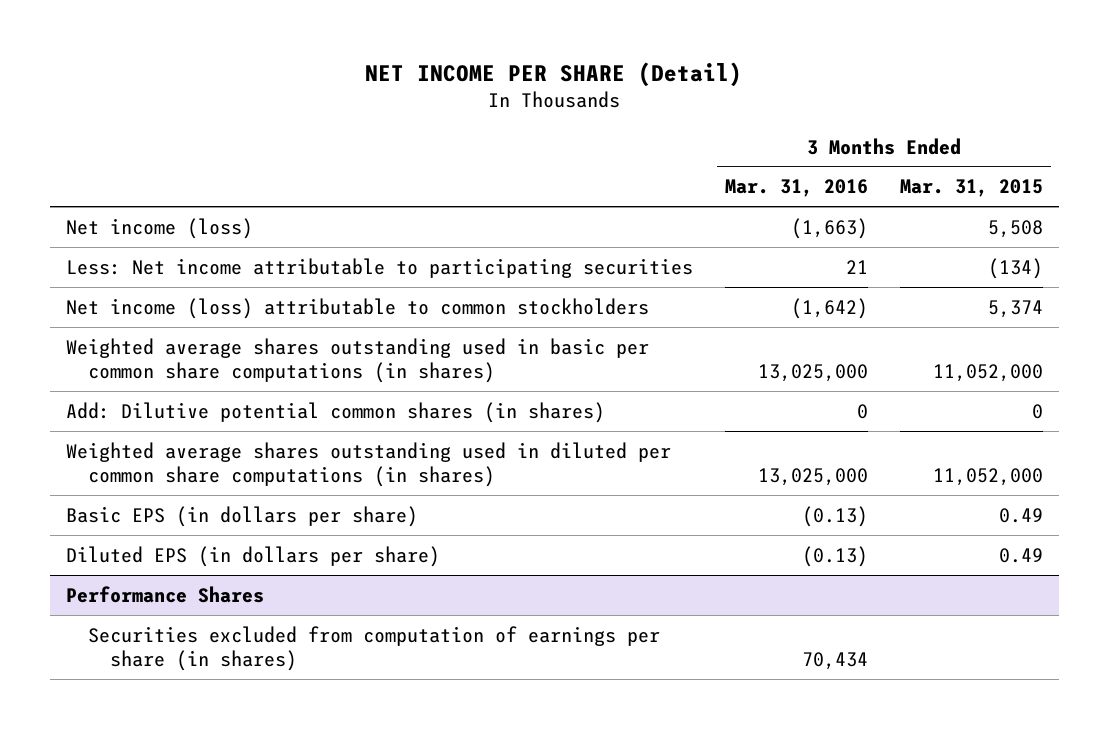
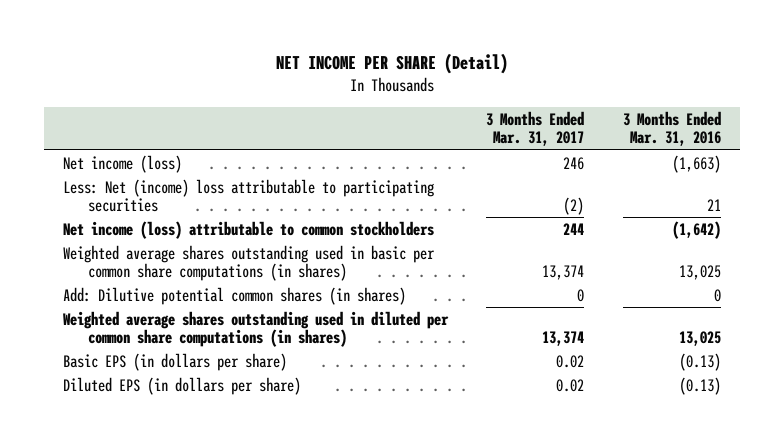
[899,179,1043,198] Mar. 31, 2015 -> none
none -> [486,110,585,147] 3 Months Ended Mar. 31, 2017
[66,257,694,278] Less: Net income attributable to participating securities -> [62,178,434,213] Less: Net (income) loss attributable to participating securities
[757,363,868,382] 13,025,000 -> [678,265,721,281] 13,025
[757,467,868,486] 13,025,000 -> [678,331,721,347] 13,025
[66,585,265,603] Performance Shares -> none
[88,625,661,671] Securities excluded from computation of earnings per share (in shares) -> none

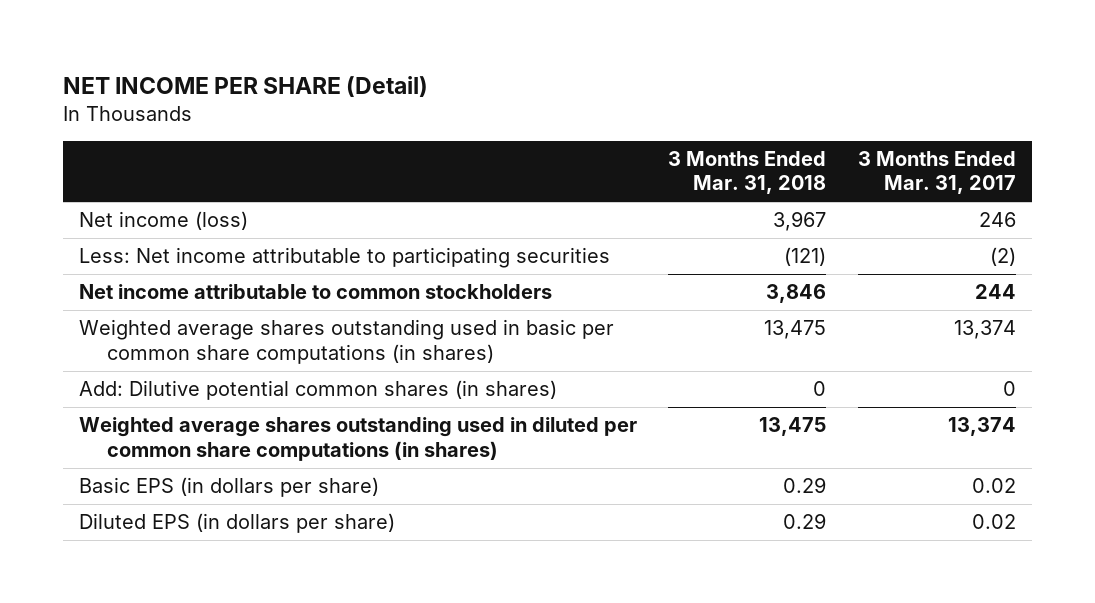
[622,110,721,147] 3 Months Ended Mar. 31, 2016 -> none
none -> [668,150,827,195] 3 Months Ended Mar. 31, 2018
[62,178,434,213] Less: Net (income) loss attributable to participating securities -> [78,247,610,269] Less: Net income attributable to participating securities
[62,220,434,239] Net income (loss) attributable to common stockholders -> [78,284,552,300] Net income attributable to common stockholders

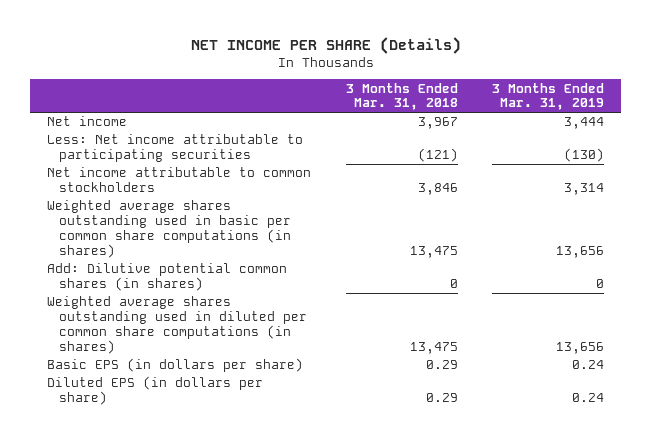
[63,75,429,97] NET INCOME PER SHARE (Detail) -> [190,36,461,54] NET INCOME PER SHARE (Details)
[857,150,1016,195] 3 Months Ended Mar. 31, 2017 -> none
none -> [491,82,604,111] 3 Months Ended Mar. 31, 2019
[78,211,248,231] Net income (loss) -> [47,116,128,127] Net income

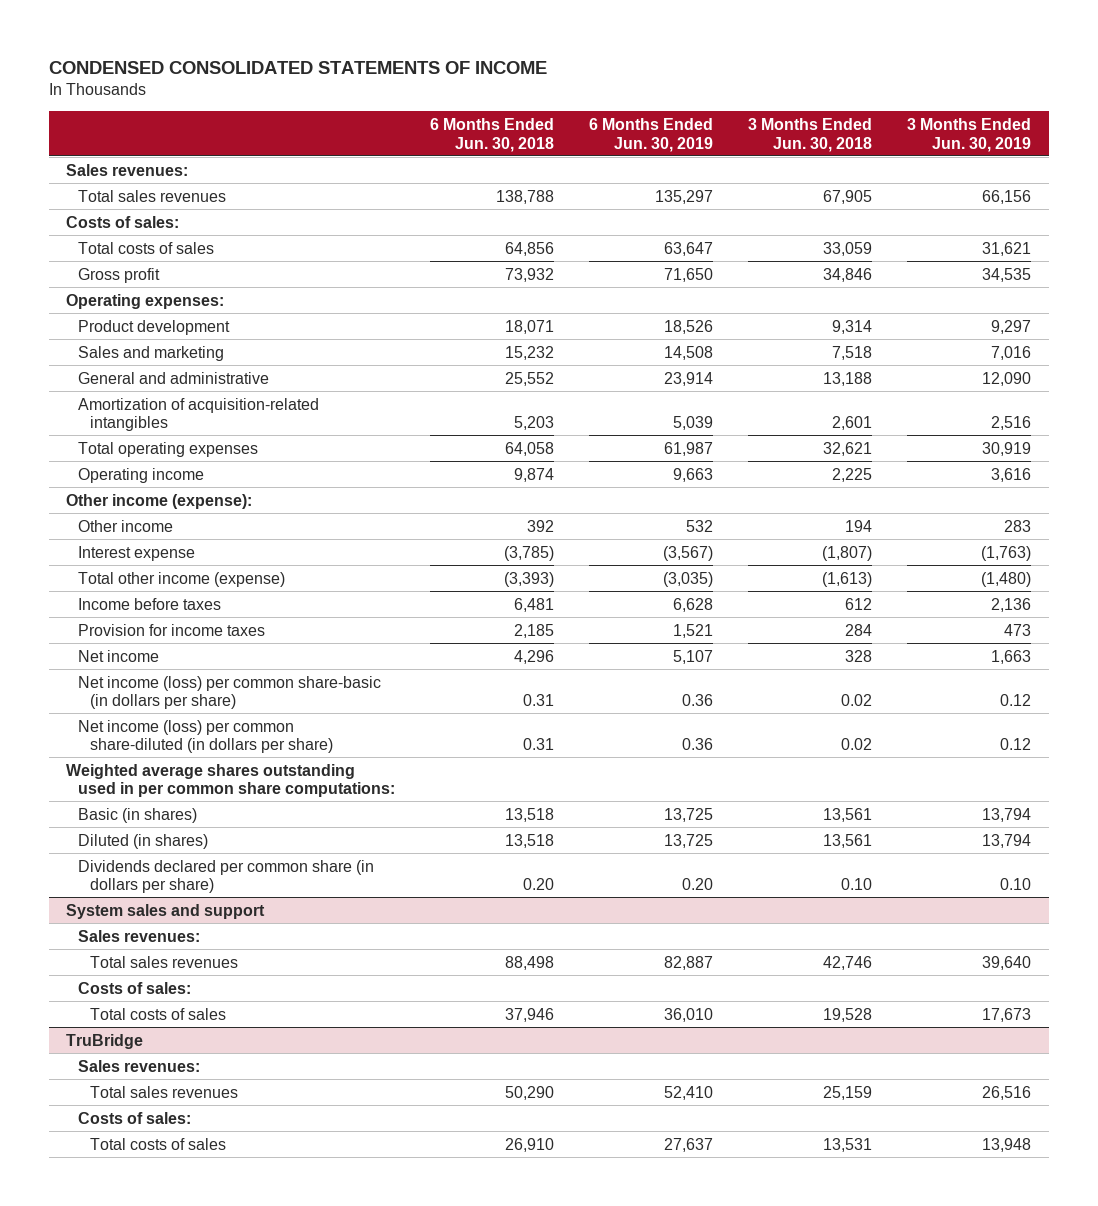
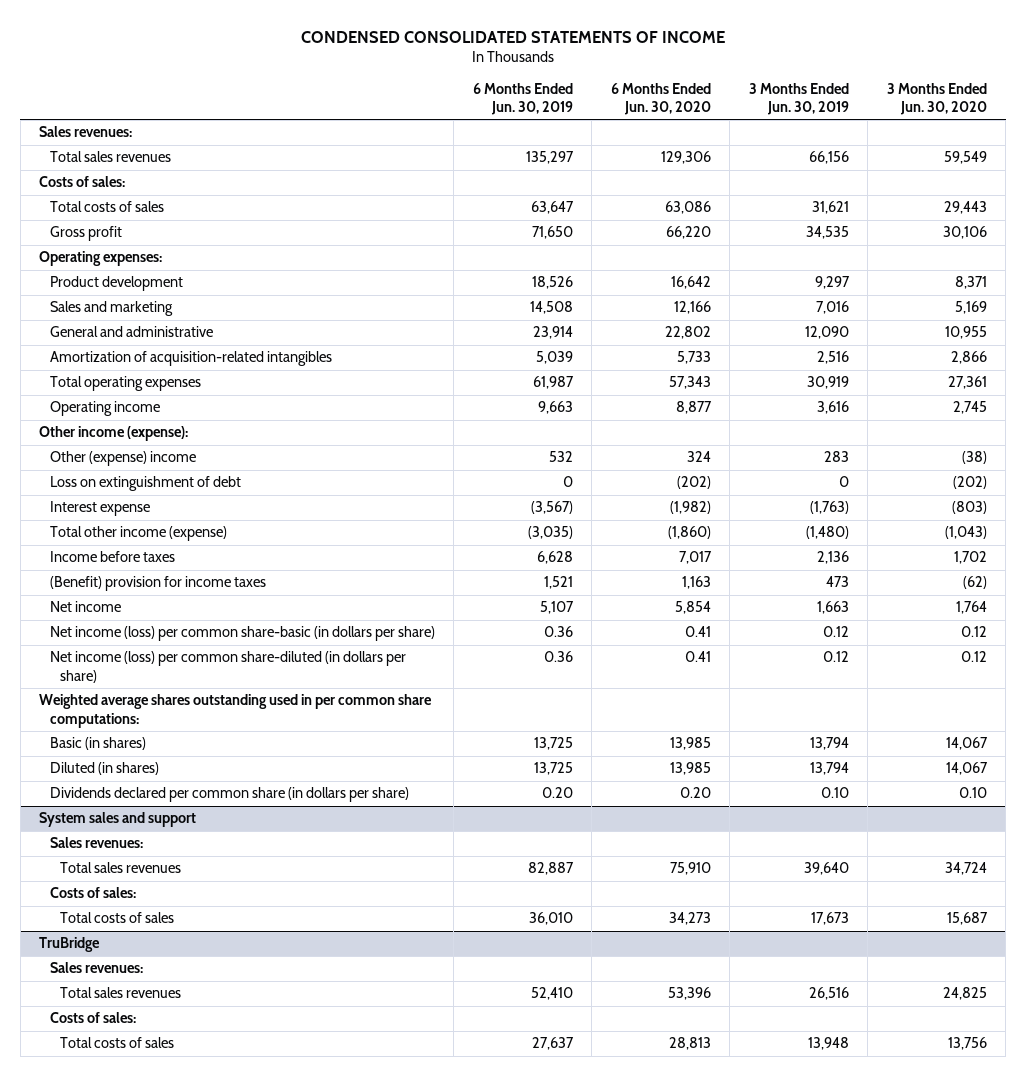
[430,117,555,152] 6 Months Ended Jun. 30, 2018 -> none
[748,117,873,152] 3 Months Ended Jun. 30, 2018 -> none
none -> [610,82,711,116] 6 Months Ended Jun. 30, 2020
none -> [886,82,987,116] 3 Months Ended Jun. 30, 2020
[78,519,174,532] Other income -> [49,451,196,467] Other (expense) income
none -> [49,476,241,492] Loss on extinguishment of debt
[78,623,266,636] Provision for income taxes -> [49,576,266,592] (Benefit) provision for income taxes

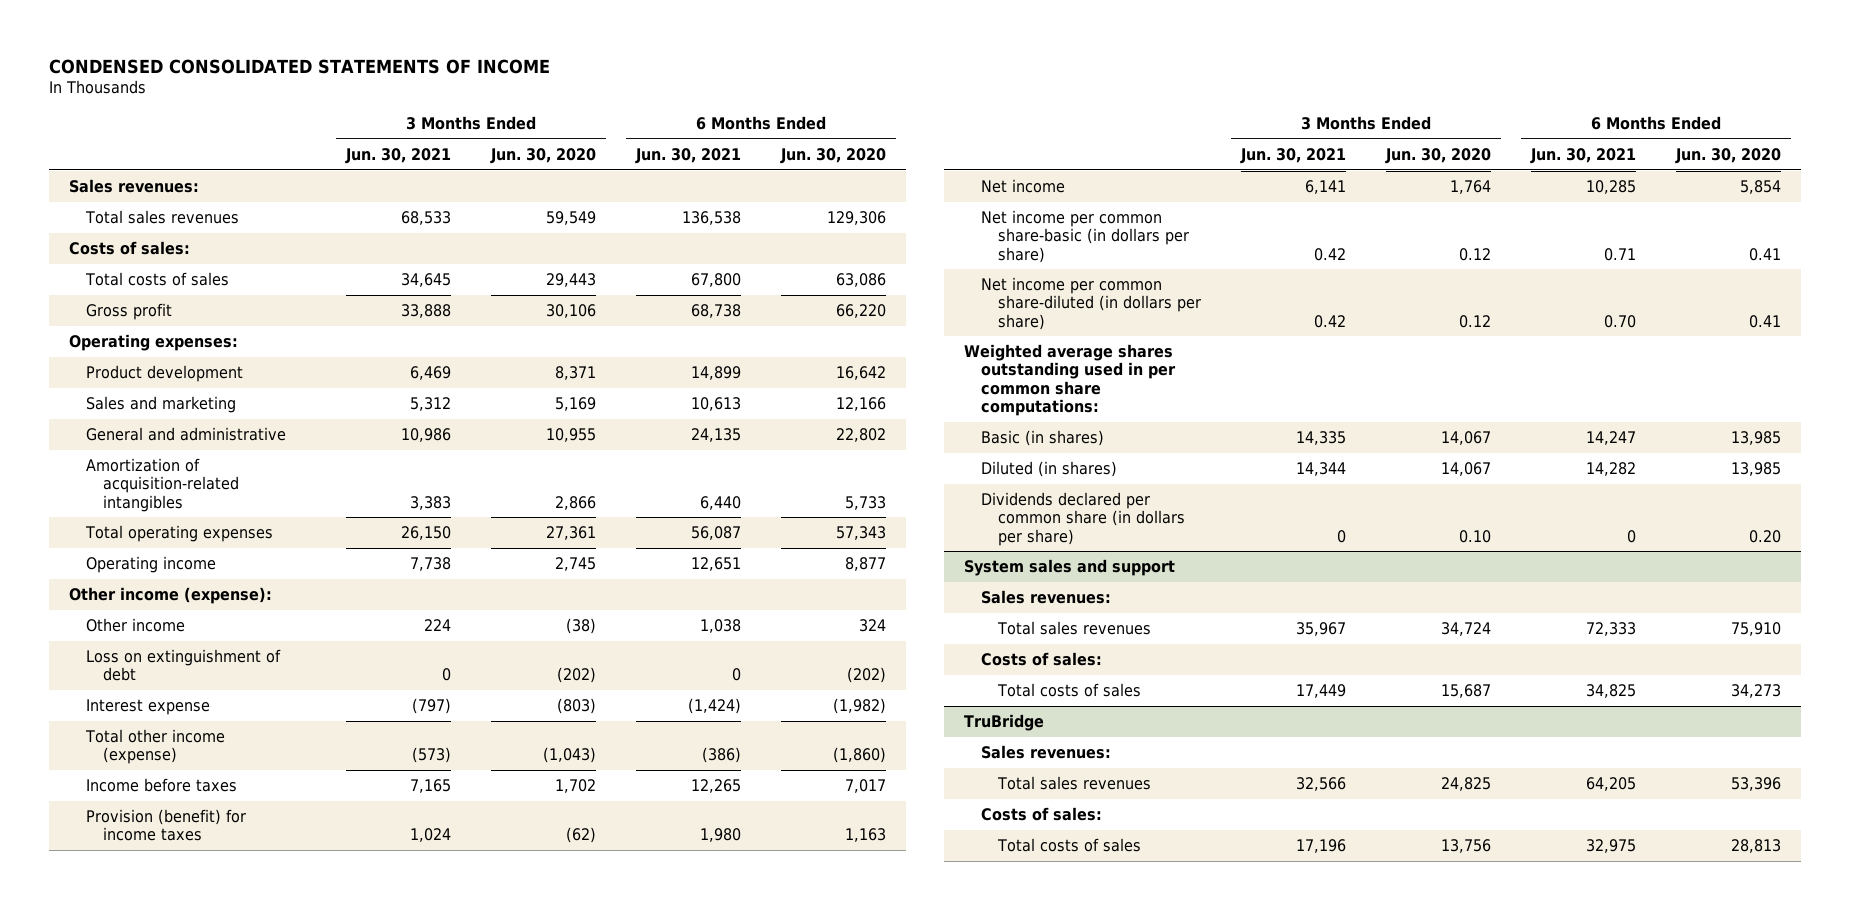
[472,82,573,116] 6 Months Ended Jun. 30, 2019 -> none
[748,82,849,116] 3 Months Ended Jun. 30, 2019 -> none
none -> [344,147,451,164] Jun. 30, 2021
none -> [634,147,741,164] Jun. 30, 2021
[49,451,196,467] Other (expense) income -> [85,617,185,632] Other income
[49,576,266,592] (Benefit) provision for income taxes -> [85,808,246,842] Provision (benefit) for income taxes
[49,626,435,642] Net income (loss) per common share-basic (in dollars per share) -> [981,209,1190,263] Net income per common share-basic (in dollars per share)
[49,651,406,683] Net income (loss) per common share-diluted (in dollars per share) -> [981,276,1202,330] Net income per common share-diluted (in dollars per share)

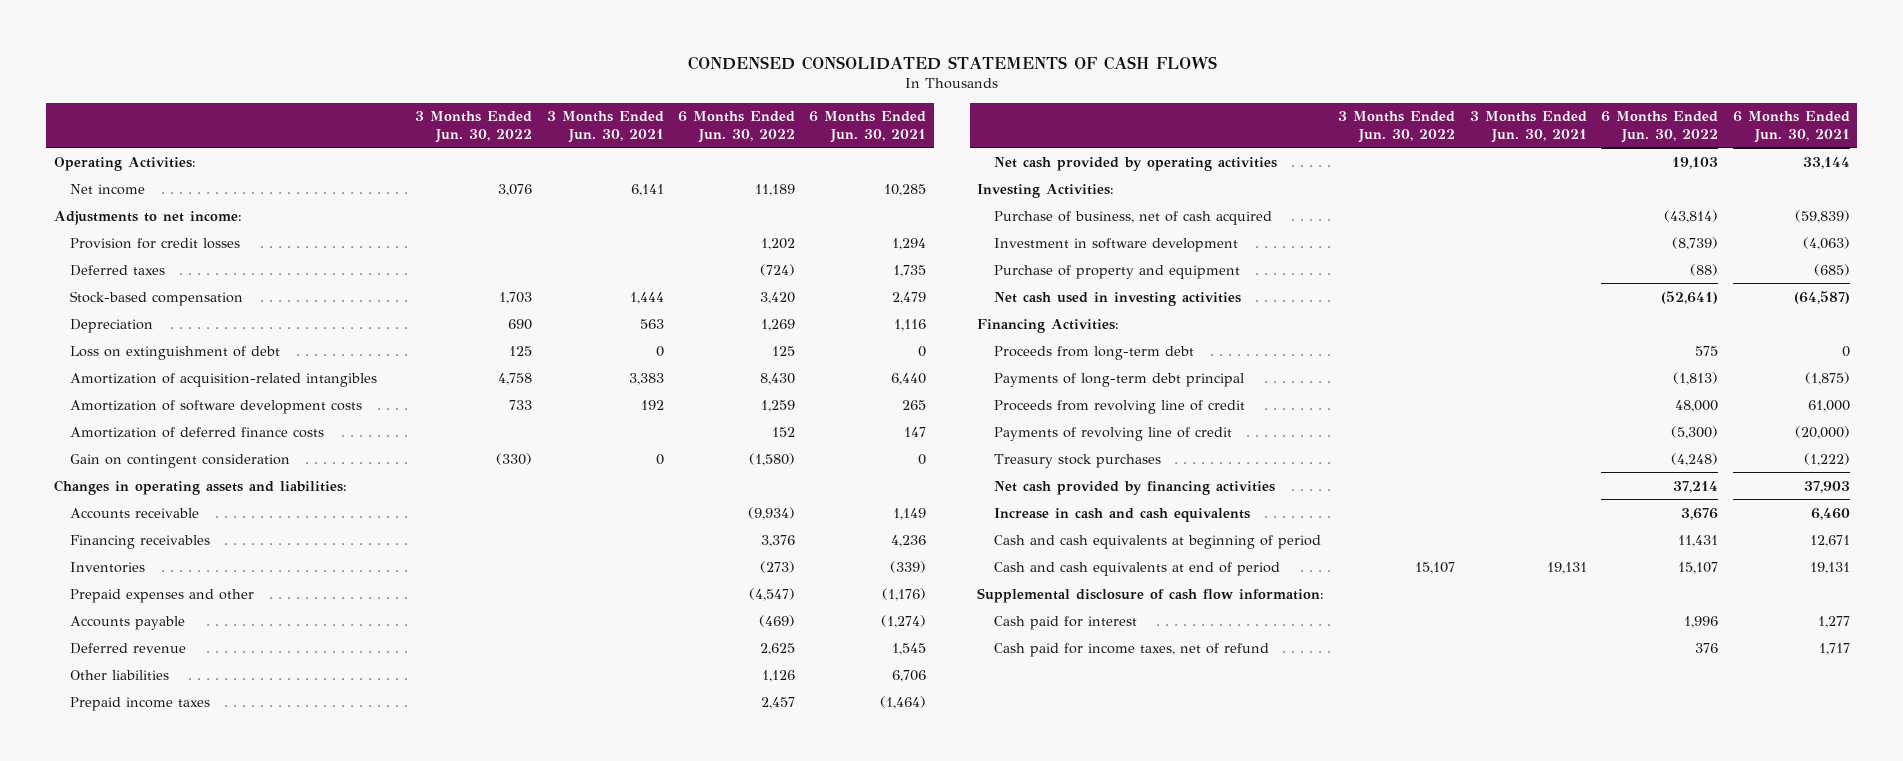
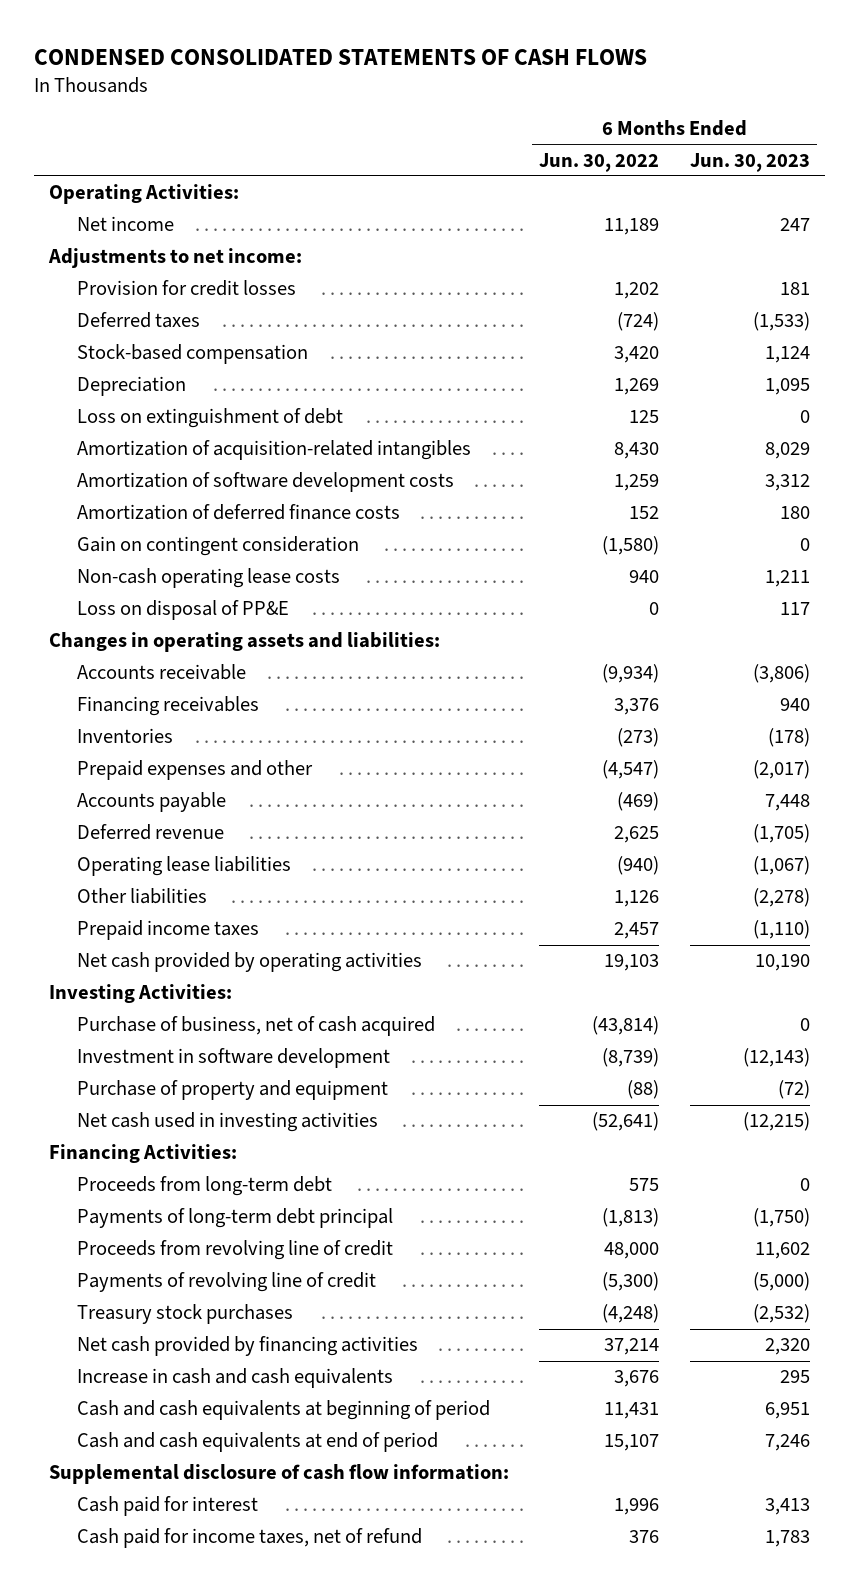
[415,111,533,143] 3 Months Ended Jun. 30, 2022 -> none
[546,111,664,143] 3 Months Ended Jun. 30, 2021 -> none
[809,111,927,143] 6 Months Ended Jun. 30, 2021 -> none
none -> [689,152,810,172] Jun. 30, 2023
none -> [77,568,341,589] Non-cash operating lease costs
none -> [77,600,290,621] Loss on disposal of PP&E
none -> [77,856,292,877] Operating lease liabilities

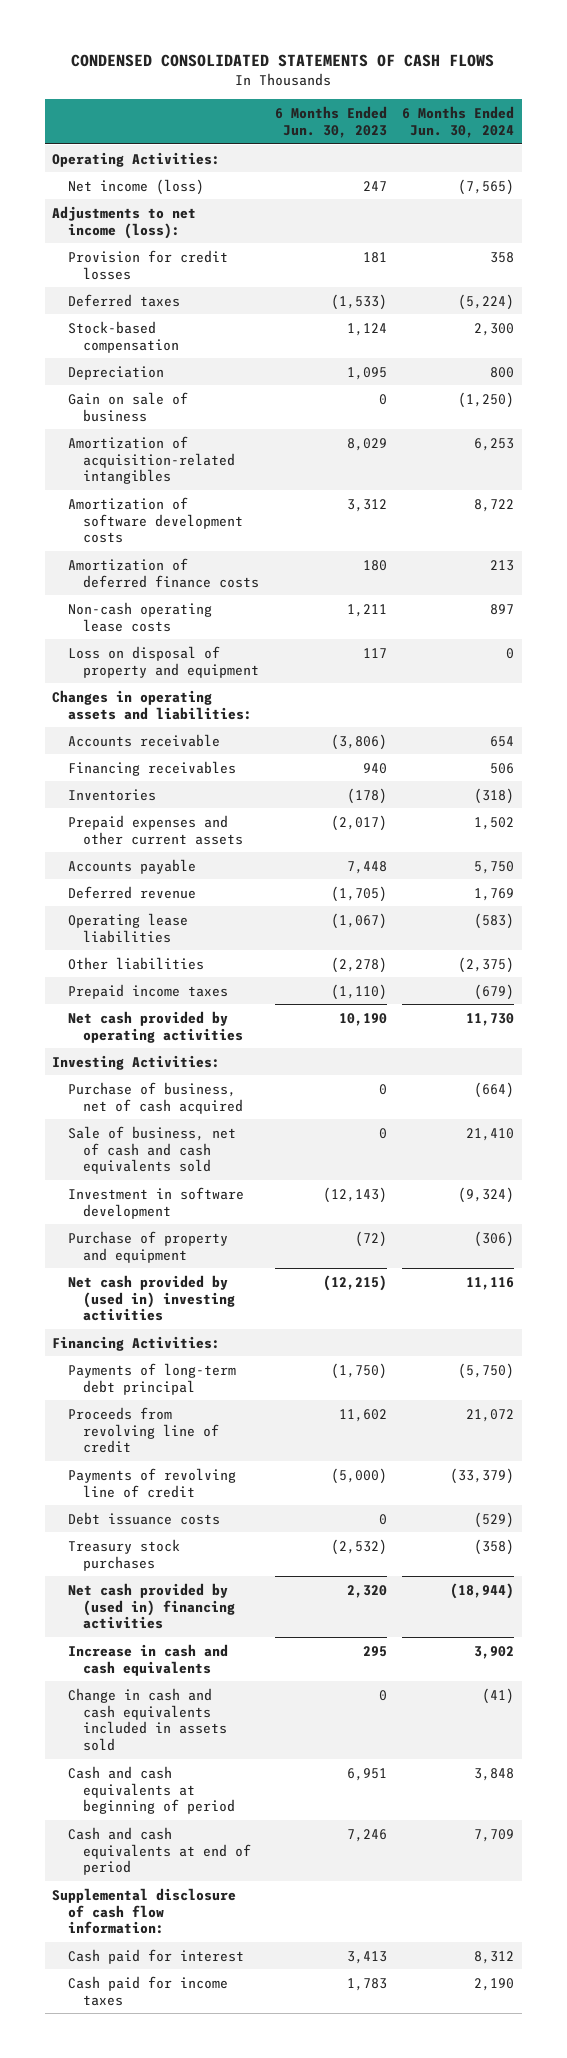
[539,152,660,172] Jun. 30, 2022 -> none
none -> [402,105,515,138] 6 Months Ended Jun. 30, 2024
[77,216,175,232] Net income -> [67,178,204,195] Net income (loss)
[47,248,302,269] Adjustments to net income: -> [52,205,197,239] Adjustments to net income (loss):
[77,408,344,429] Loss on extinguishment of debt -> none
none -> [67,391,188,422] Gain on sale of business
[77,536,360,557] Gain on contingent consideration -> none
[77,600,290,621] Loss on disposal of PP&E -> [67,645,260,678] Loss on disposal of property and equipment
[77,760,314,781] Prepaid expenses and other -> [67,814,244,845] Prepaid expenses and other current assets
none -> [67,1125,236,1175] Sale of business, net of cash and cash equivalents sold
[77,1112,379,1133] Net cash used in investing activities -> [67,1274,236,1322] Net cash provided by (used in) investing activities
[77,1176,333,1197] Proceeds from long-term debt -> none
none -> [67,1511,220,1525] Debt issuance costs
[77,1336,419,1357] Net cash provided by financing activities -> [67,1582,236,1630] Net cash provided by (used in) financing activities
none -> [67,1687,228,1752] Change in cash and cash equivalents included in assets sold
[77,1528,423,1549] Cash paid for income taxes, net of refund -> [67,1975,228,2006] Cash paid for income taxes

